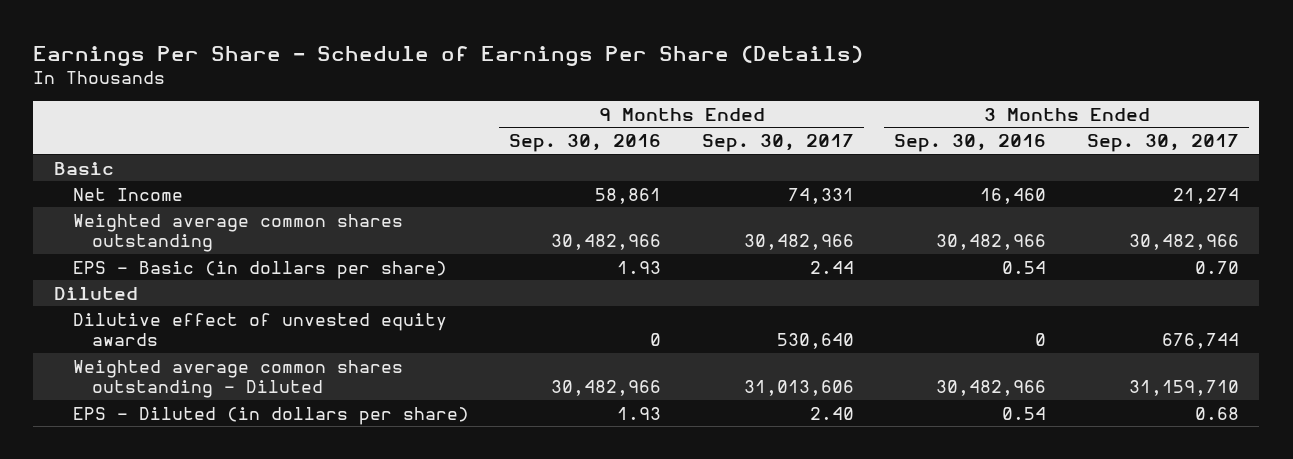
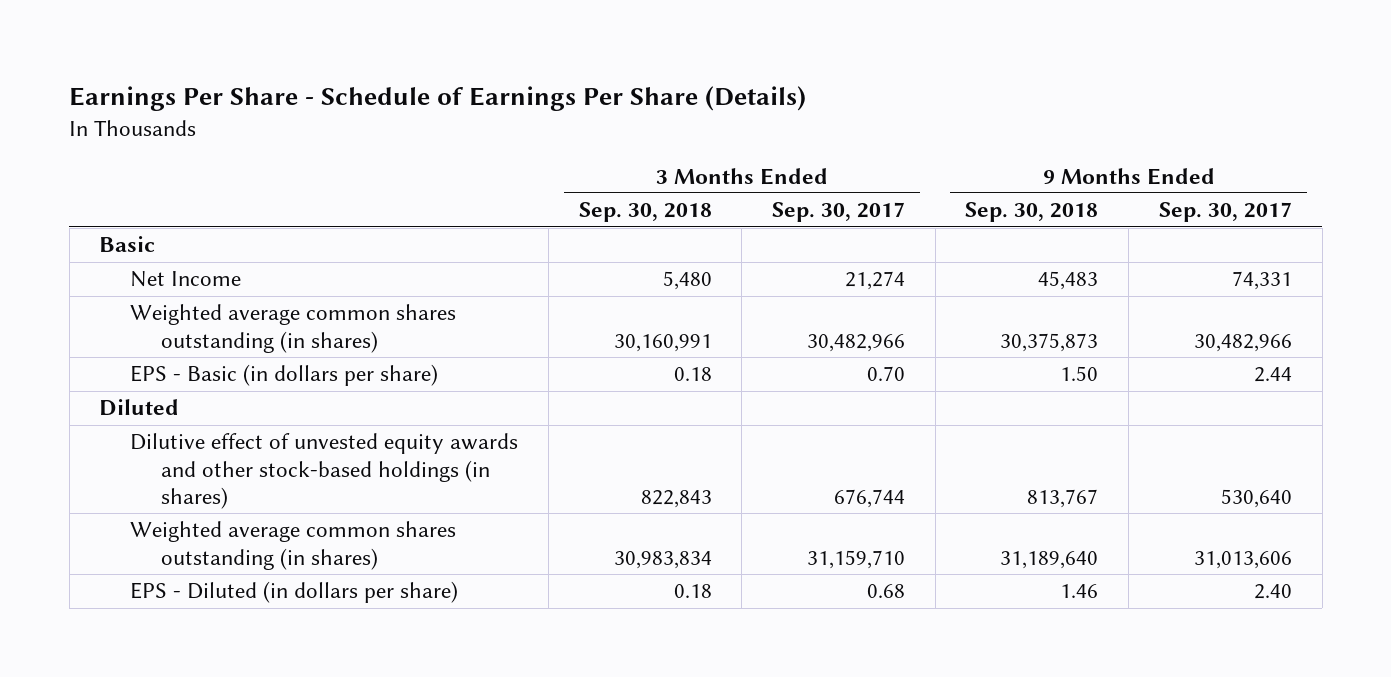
[509,134,662,153] Sep. 30, 2016 -> none
[894,134,1047,153] Sep. 30, 2016 -> none
none -> [578,202,712,223] Sep. 30, 2018
none -> [965,202,1099,223] Sep. 30, 2018
[72,213,403,253] Weighted average common shares outstanding -> [130,304,457,353] Weighted average common shares outstanding (in shares)
[72,312,447,347] Dilutive effect of unvested equity awards -> [130,433,519,509] Dilutive effect of unvested equity awards and other stock-based holdings (in shares)
[72,359,403,399] Weighted average common shares outstanding - Diluted -> [130,521,457,570] Weighted average common shares outstanding (in shares)

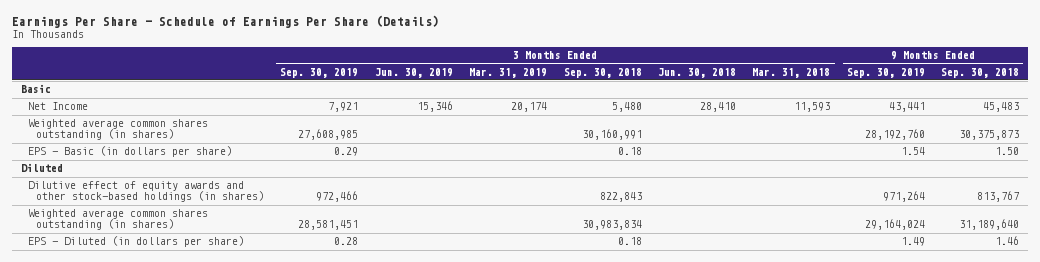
[772,202,906,223] Sep. 30, 2017 -> none
[1158,202,1292,223] Sep. 30, 2017 -> none
none -> [280,67,359,78] Sep. 30, 2019
none -> [374,67,453,78] Jun. 30, 2019
none -> [469,67,548,78] Mar. 31, 2019
none -> [658,67,737,78] Jun. 30, 2018
none -> [752,67,831,78] Mar. 31, 2018
none -> [846,67,925,78] Sep. 30, 2019
[130,433,519,509] Dilutive effect of unvested equity awards and other stock-based holdings (in shares) -> [28,181,264,203] Dilutive effect of equity awards and other stock-based holdings (in shares)

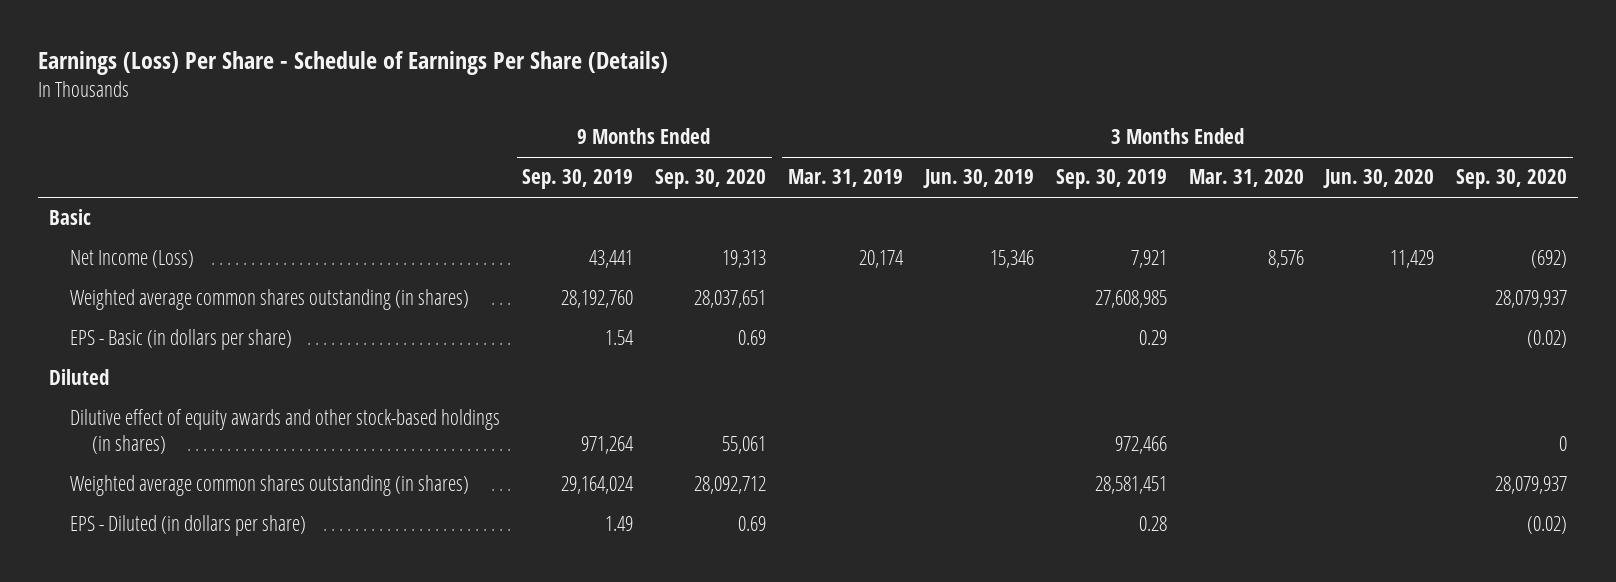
[12,15,440,29] Earnings Per Share - Schedule of Earnings Per Share (Details) -> [37,51,668,76] Earnings (Loss) Per Share - Schedule of Earnings Per Share (Details)
[563,67,642,78] Sep. 30, 2018 -> none
[658,67,737,78] Jun. 30, 2018 -> none
[752,67,831,78] Mar. 31, 2018 -> none
[941,67,1020,78] Sep. 30, 2018 -> none
none -> [655,169,767,190] Sep. 30, 2020
none -> [1188,169,1304,188] Mar. 31, 2020
none -> [1323,169,1435,189] Jun. 30, 2020
none -> [1456,169,1568,190] Sep. 30, 2020
[28,102,89,111] Net Income -> [70,250,195,269] Net Income (Loss)

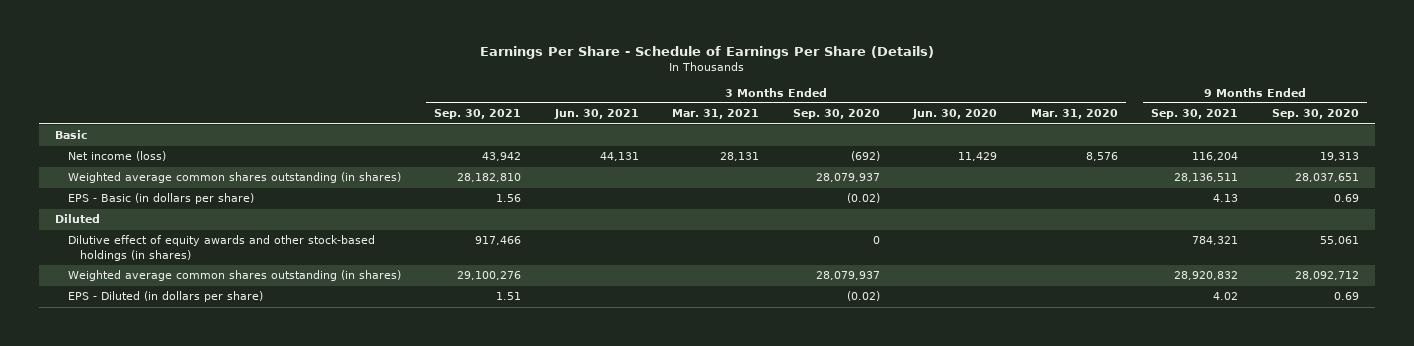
[37,51,668,76] Earnings (Loss) Per Share - Schedule of Earnings Per Share (Details) -> [479,46,934,60] Earnings Per Share - Schedule of Earnings Per Share (Details)
[522,169,634,190] Sep. 30, 2019 -> none
[787,169,903,188] Mar. 31, 2019 -> none
[922,169,1034,189] Jun. 30, 2019 -> none
[1055,169,1167,190] Sep. 30, 2019 -> none
none -> [434,109,522,120] Sep. 30, 2021
none -> [553,109,639,120] Jun. 30, 2021
none -> [672,109,760,120] Mar. 31, 2021
none -> [1151,109,1239,120] Sep. 30, 2021
[70,250,195,269] Net Income (Loss) -> [67,151,166,162] Net income (loss)

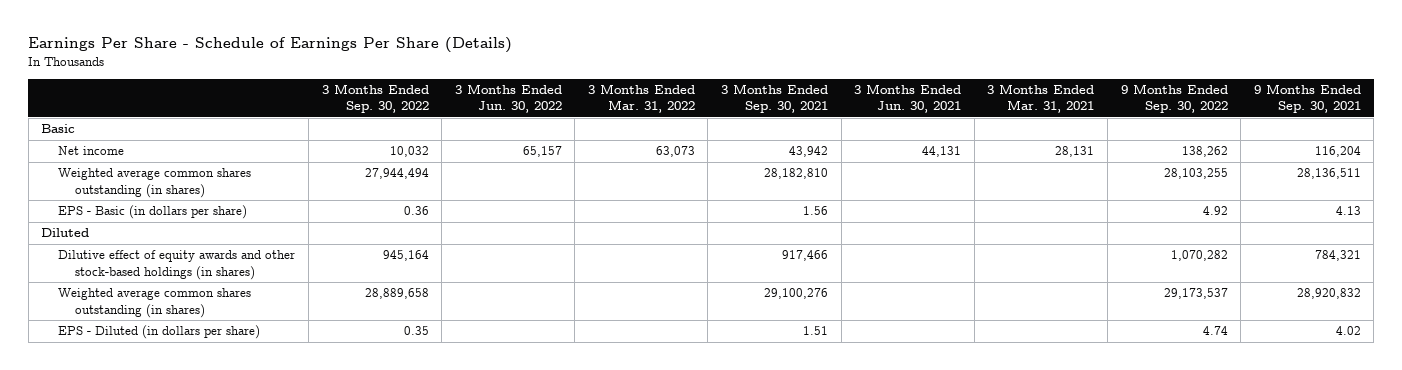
[792,109,880,120] Sep. 30, 2020 -> none
[912,109,998,120] Jun. 30, 2020 -> none
[1030,109,1118,120] Mar. 31, 2020 -> none
[1271,109,1359,120] Sep. 30, 2020 -> none
none -> [321,83,429,114] 3 Months Ended Sep. 30, 2022
none -> [454,83,562,114] 3 Months Ended Jun. 30, 2022
none -> [587,83,695,114] 3 Months Ended Mar. 31, 2022
none -> [1120,83,1228,114] 9 Months Ended Sep. 30, 2022
[67,151,166,162] Net income (loss) -> [58,146,125,156] Net income

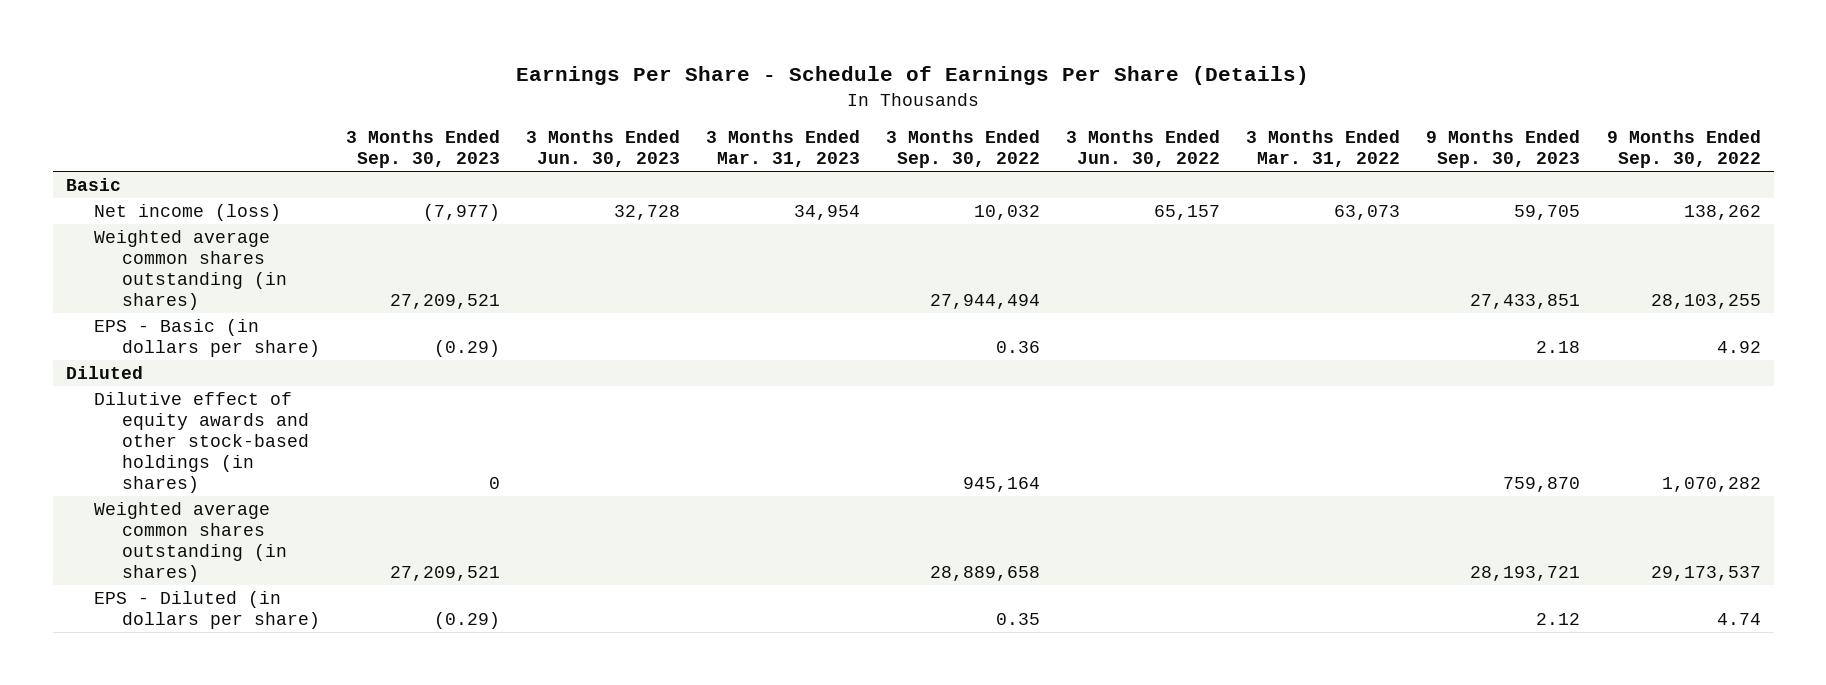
[721,83,829,114] 3 Months Ended Sep. 30, 2021 -> none
[854,83,962,114] 3 Months Ended Jun. 30, 2021 -> none
[987,83,1095,114] 3 Months Ended Mar. 31, 2021 -> none
[1253,83,1361,114] 9 Months Ended Sep. 30, 2021 -> none
none -> [345,130,500,169] 3 Months Ended Sep. 30, 2023
none -> [525,130,680,168] 3 Months Ended Jun. 30, 2023
none -> [705,130,860,168] 3 Months Ended Mar. 31, 2023
none -> [1426,130,1581,169] 9 Months Ended Sep. 30, 2023
[58,146,125,156] Net income -> [93,204,281,222] Net income (loss)

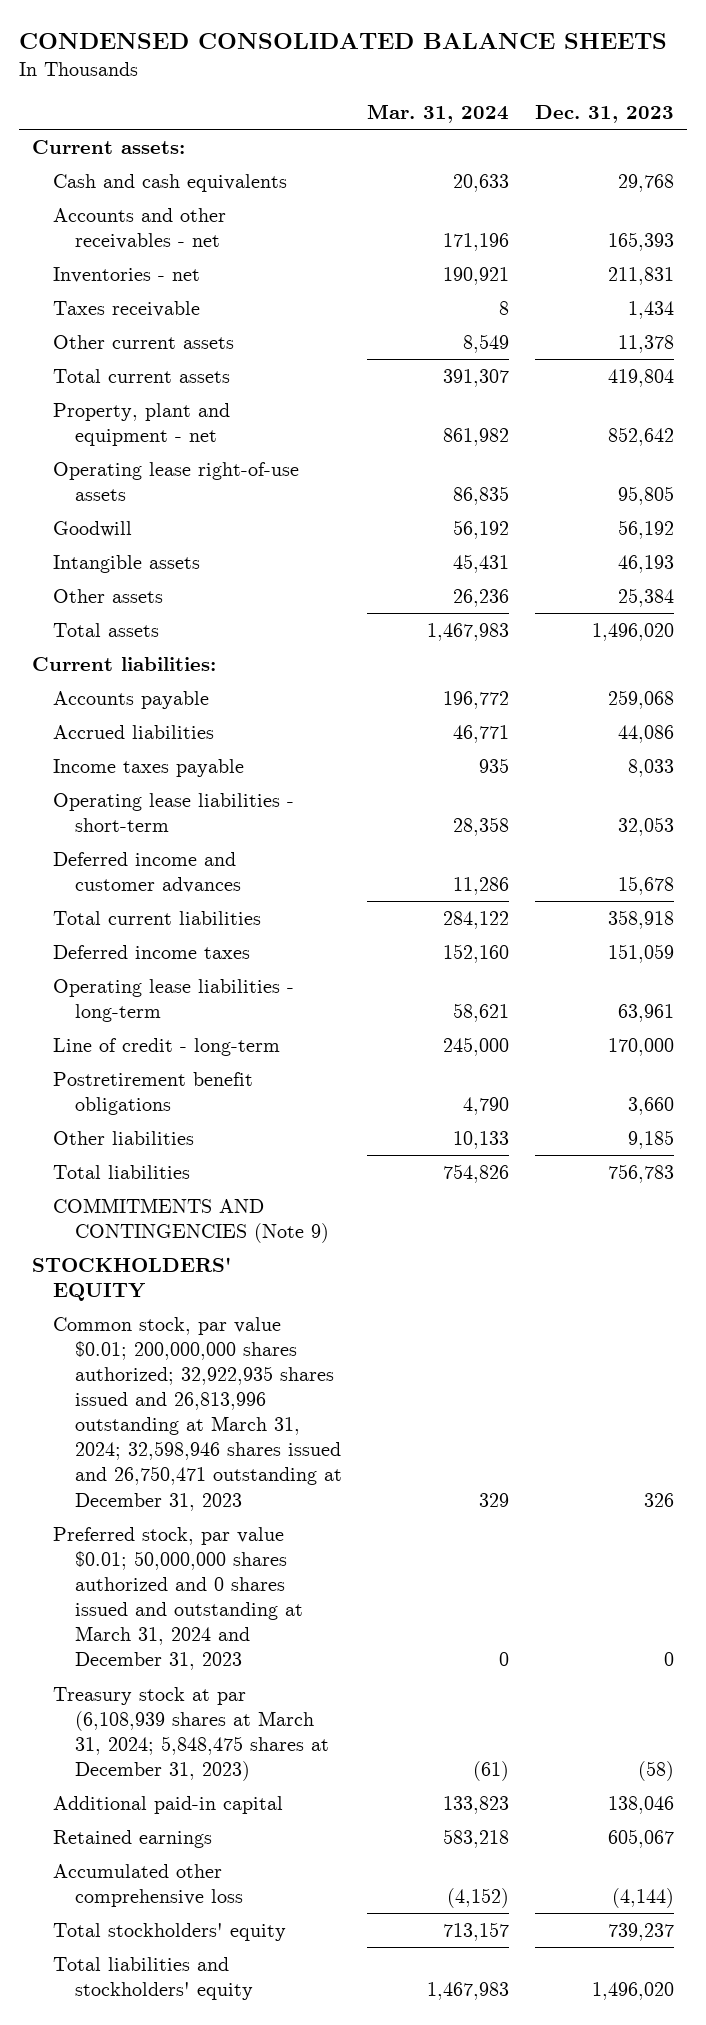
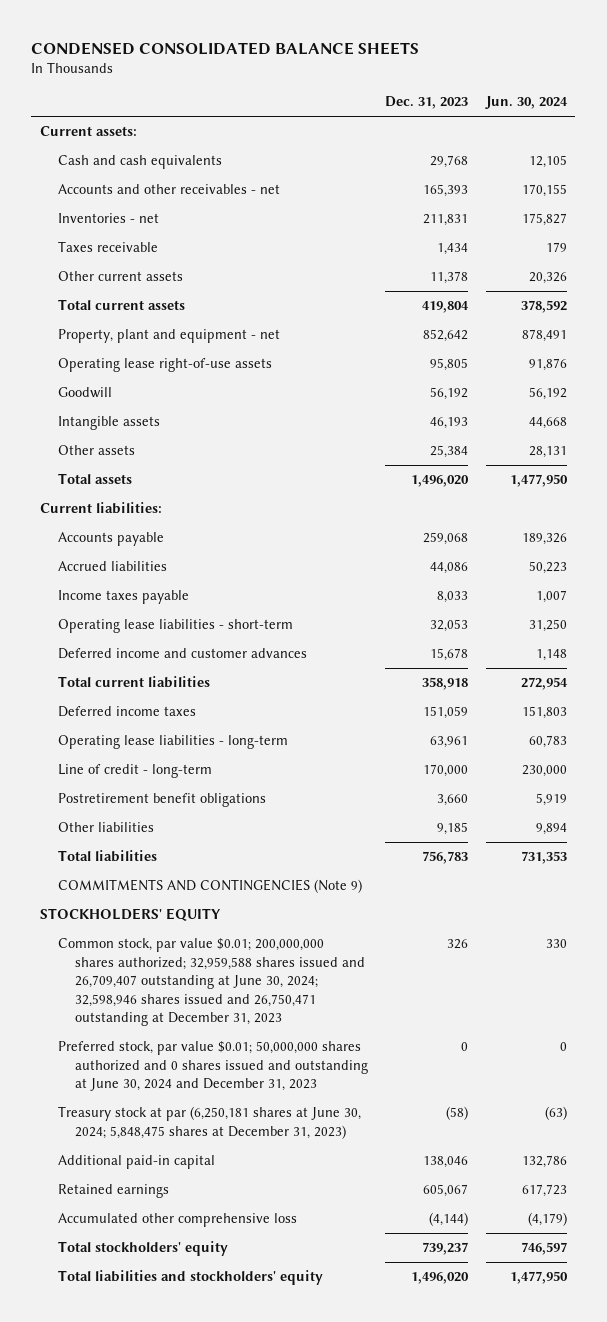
[367,104,510,124] Mar. 31, 2024 -> none
none -> [484,96,568,110] Jun. 30, 2024
[53,1316,342,1511] Common stock, par value $0.01; 200,000,000 shares authorized; 32,922,935 shares issued and 26,813,996 outstanding at March 31, 2024; 32,598,946 shares issued and 26,750,471 outstanding at December 31, 2023 -> [57,938,366,1026] Common stock, par value $0.01; 200,000,000 shares authorized; 32,959,588 shares issued and 26,709,407 outstanding at June 30, 2024; 32,598,946 shares issued and 26,750,471 outstanding at December 31, 2023
[53,1526,303,1671] Preferred stock, par value $0.01; 50,000,000 shares authorized and 0 shares issued and outstanding at March 31, 2024 and December 31, 2023 -> [57,1041,369,1092] Preferred stock, par value $0.01; 50,000,000 shares authorized and 0 shares issued and outstanding at June 30, 2024 and December 31, 2023
[53,1686,329,1782] Treasury stock at par (6,108,939 shares at March 31, 2024; 5,848,475 shares at December 31, 2023) -> [57,1106,361,1139] Treasury stock at par (6,250,181 shares at June 30, 2024; 5,848,475 shares at December 31, 2023)

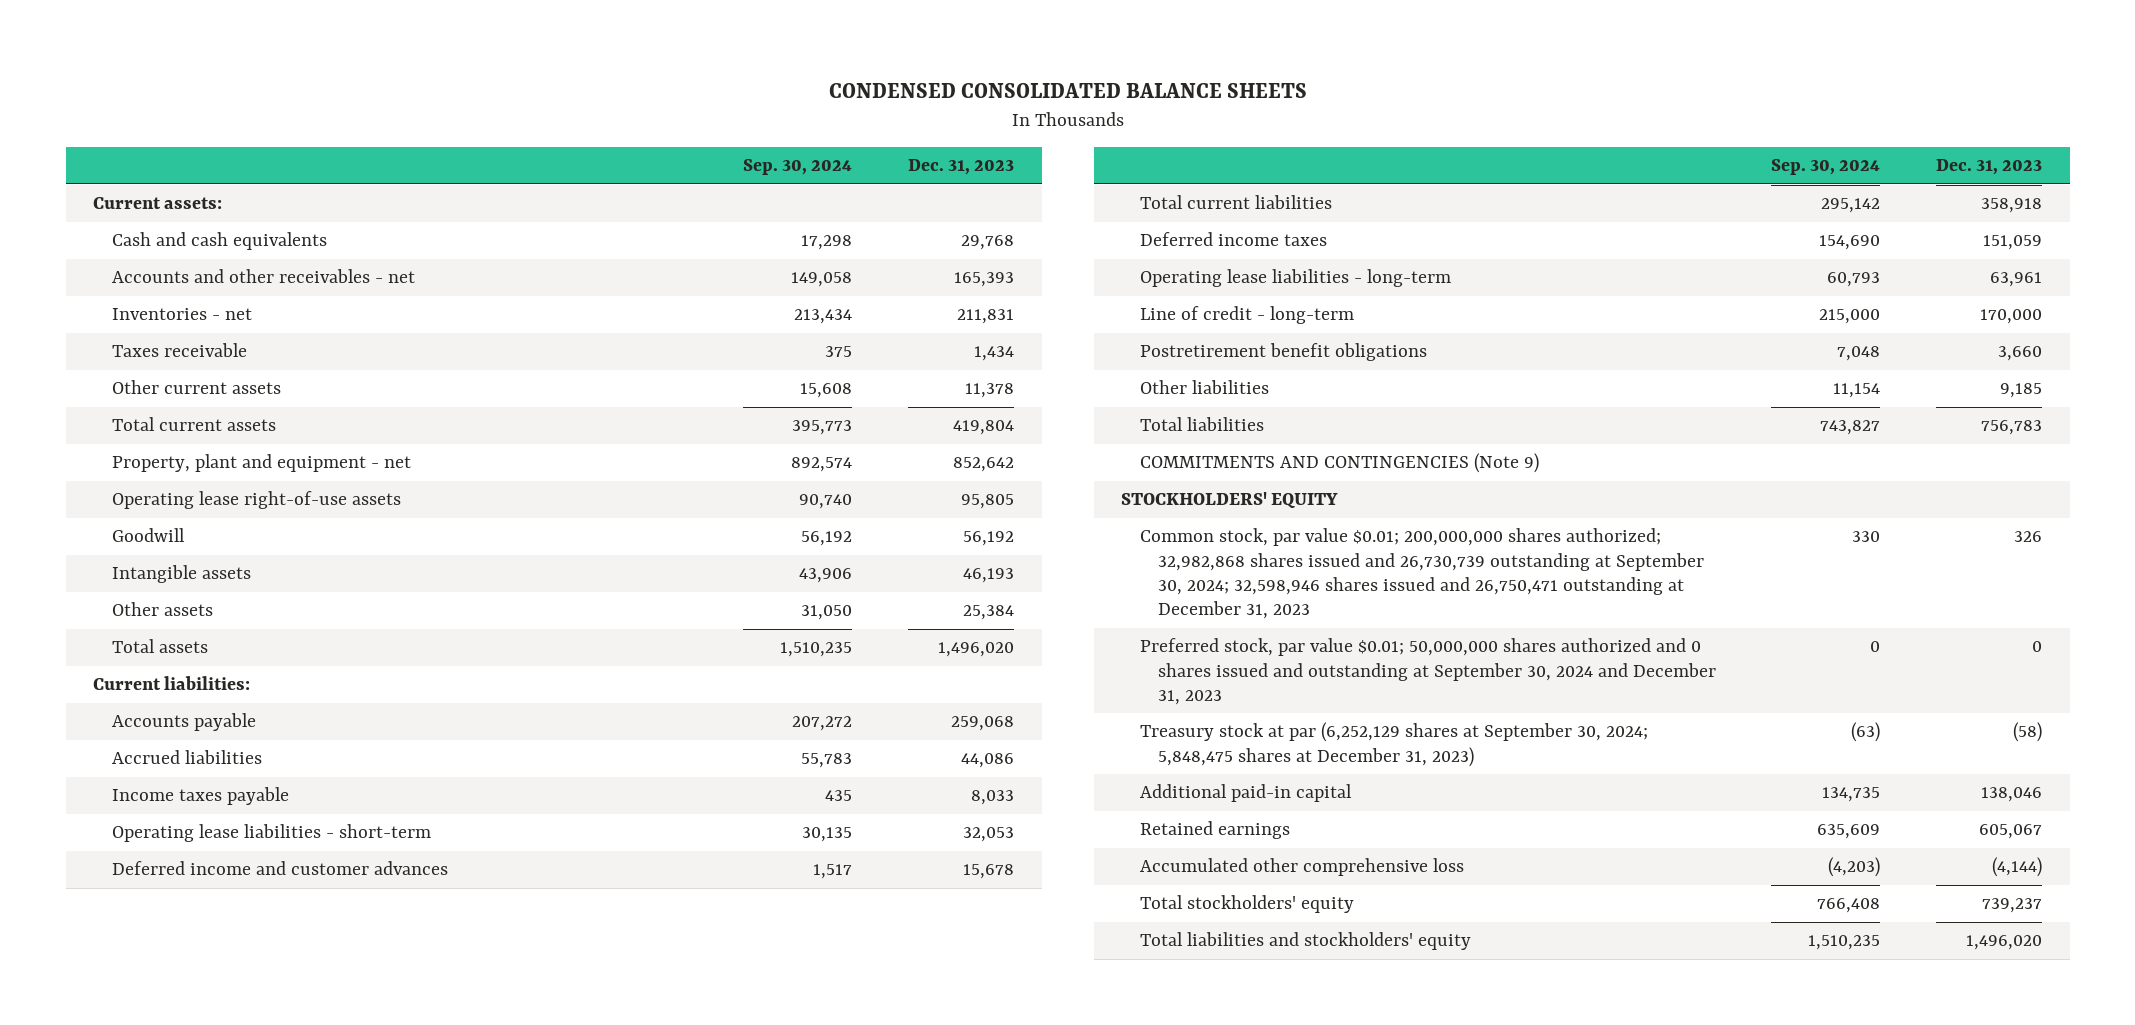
[484,96,568,110] Jun. 30, 2024 -> none
none -> [743,159,853,176] Sep. 30, 2024
[57,938,366,1026] Common stock, par value $0.01; 200,000,000 shares authorized; 32,959,588 shares issued and 26,709,407 outstanding at June 30, 2024; 32,598,946 shares issued and 26,750,471 outstanding at December 31, 2023 -> [1139,528,1704,620] Common stock, par value $0.01; 200,000,000 shares authorized; 32,982,868 shares issued and 26,730,739 outstanding at September 30, 2024; 32,598,946 shares issued and 26,750,471 outstanding at December 31, 2023
[57,1041,369,1092] Preferred stock, par value $0.01; 50,000,000 shares authorized and 0 shares issued and outstanding at June 30, 2024 and December 31, 2023 -> [1139,638,1716,705] Preferred stock, par value $0.01; 50,000,000 shares authorized and 0 shares issued and outstanding at September 30, 2024 and December 31, 2023
[57,1106,361,1139] Treasury stock at par (6,250,181 shares at June 30, 2024; 5,848,475 shares at December 31, 2023) -> [1139,722,1648,767] Treasury stock at par (6,252,129 shares at September 30, 2024; 5,848,475 shares at December 31, 2023)

